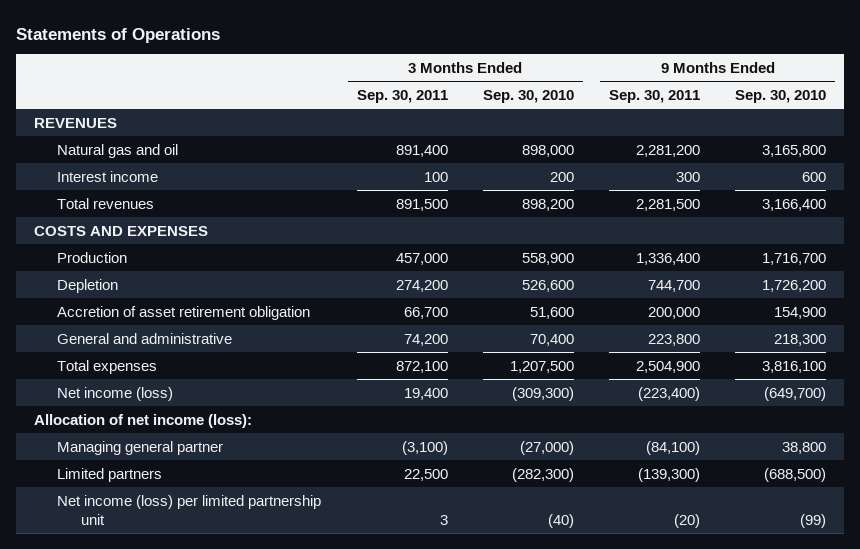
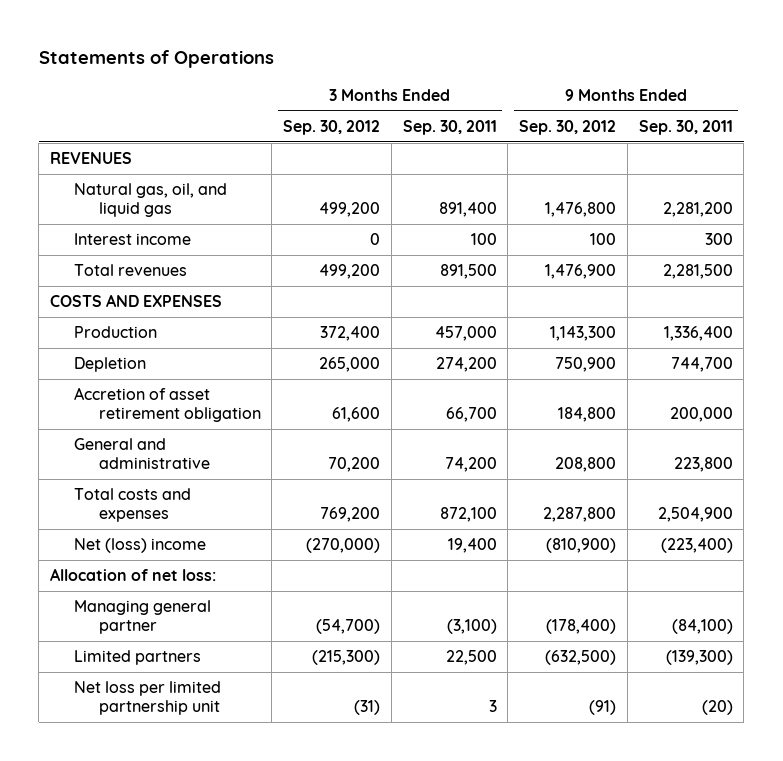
[482,89,574,103] Sep. 30, 2010 -> none
[735,89,827,103] Sep. 30, 2010 -> none
none -> [283,120,381,136] Sep. 30, 2012
none -> [519,120,617,136] Sep. 30, 2012
[57,143,179,158] Natural gas and oil -> [74,183,228,218] Natural gas, oil, and liquid gas
[57,359,158,374] Total expenses -> [74,488,192,523] Total costs and expenses
[57,386,174,401] Net income (loss) -> [74,538,207,554] Net (loss) income
[33,413,252,428] Allocation of net income (loss): -> [50,568,217,582] Allocation of net loss:
[57,494,322,525] Net income (loss) per limited partnership unit -> [74,681,222,716] Net loss per limited partnership unit

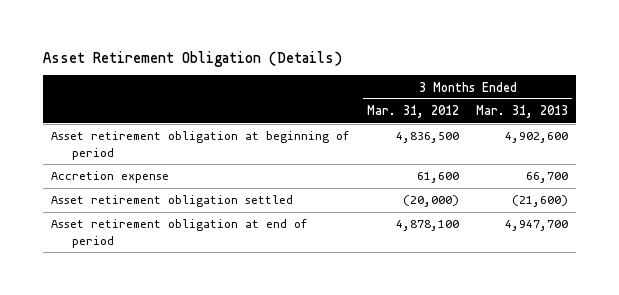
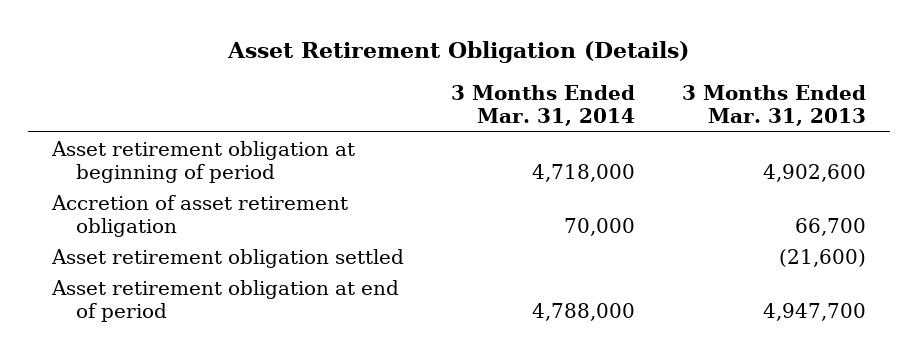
[367,105,460,119] Mar. 31, 2012 -> none
none -> [450,84,635,127] 3 Months Ended Mar. 31, 2014
[51,171,170,184] Accretion expense -> [50,194,348,237] Accretion of asset retirement obligation

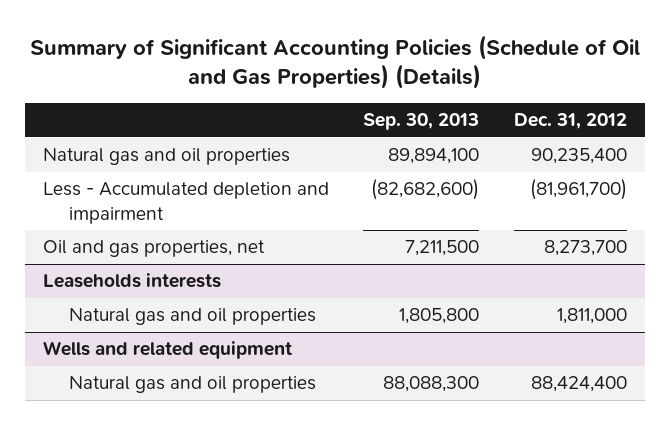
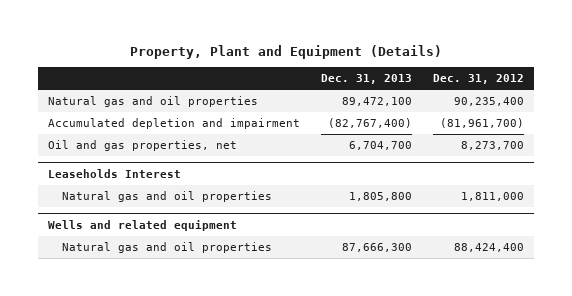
[29,34,640,89] Summary of Significant Accounting Policies (Schedule of Oil and Gas Properties) (Details) -> [130,44,443,59] Property, Plant and Equipment (Details)
[363,113,480,131] Sep. 30, 2013 -> none
none -> [321,74,413,85] Dec. 31, 2013
[42,182,329,224] Less - Accumulated depletion and impairment -> [48,118,301,130] Accumulated depletion and impairment
[42,273,221,289] Leaseholds interests -> [48,168,182,178] Leaseholds Interest

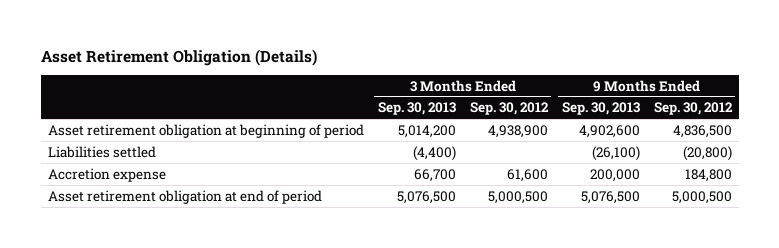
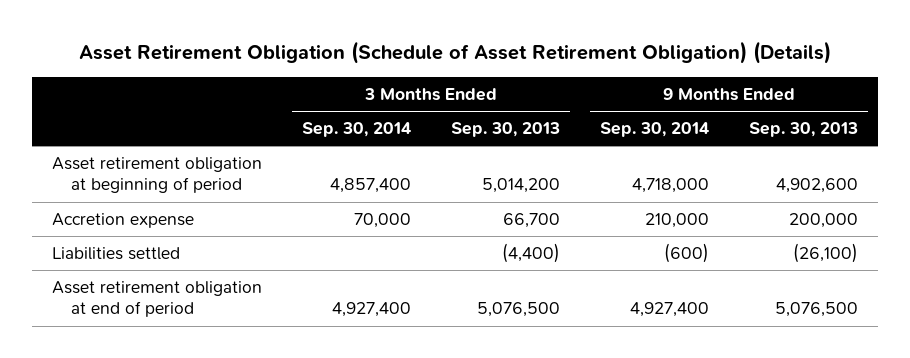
[40,48,317,66] Asset Retirement Obligation (Details) -> [79,41,832,65] Asset Retirement Obligation (Schedule of Asset Retirement Obligation) (Details)
[469,102,549,116] Sep. 30, 2012 -> none
[653,102,733,116] Sep. 30, 2012 -> none
none -> [302,122,412,138] Sep. 30, 2014
none -> [600,122,710,138] Sep. 30, 2014
[47,145,156,158] Liabilities settled -> [52,247,181,261] Liabilities settled

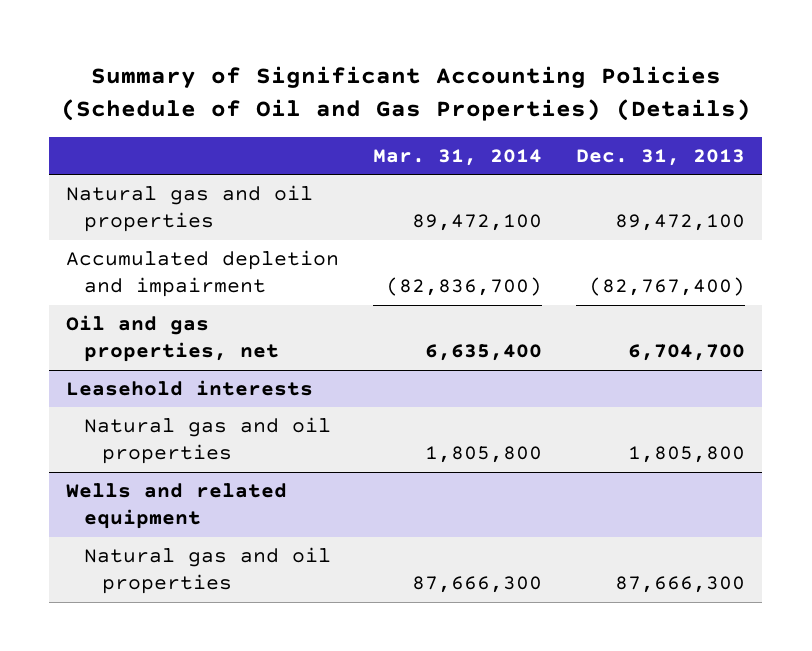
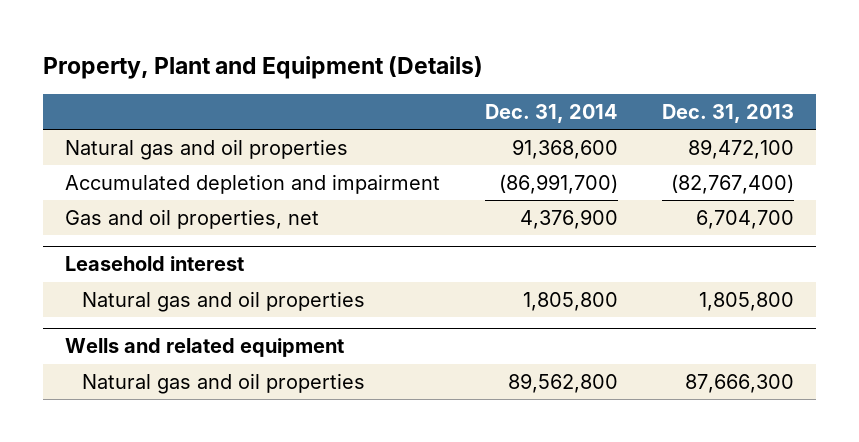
[60,65,751,121] Summary of Significant Accounting Policies (Schedule of Oil and Gas Properties) (Details) -> [43,56,484,80] Property, Plant and Equipment (Details)
[373,149,543,167] Mar. 31, 2014 -> none
none -> [484,103,618,123] Dec. 31, 2014
[66,314,280,363] Oil and gas properties, net -> [65,208,320,229] Gas and oil properties, net
[66,379,314,396] Leasehold interests -> [65,256,245,272] Leasehold interest

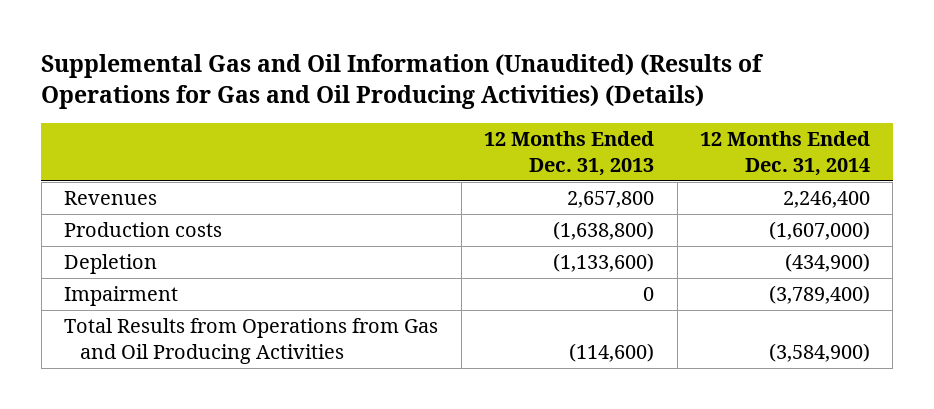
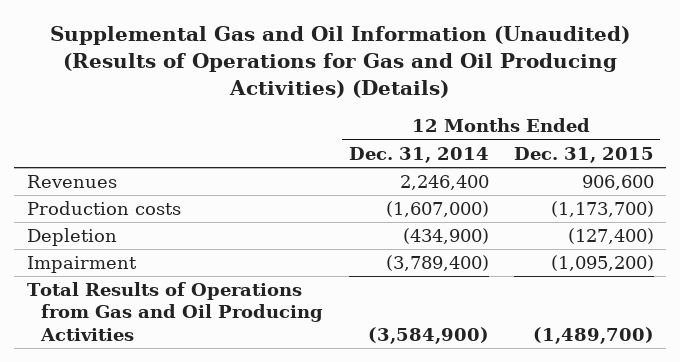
[484,131,655,176] 12 Months Ended Dec. 31, 2013 -> none
none -> [513,146,654,163] Dec. 31, 2015
[64,318,439,364] Total Results from Operations from Gas and Oil Producing Activities -> [26,282,324,341] Total Results of Operations from Gas and Oil Producing Activities

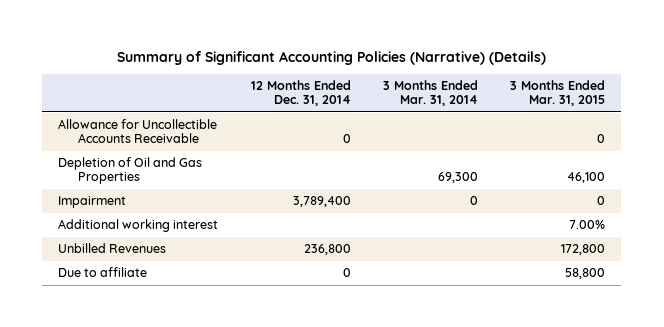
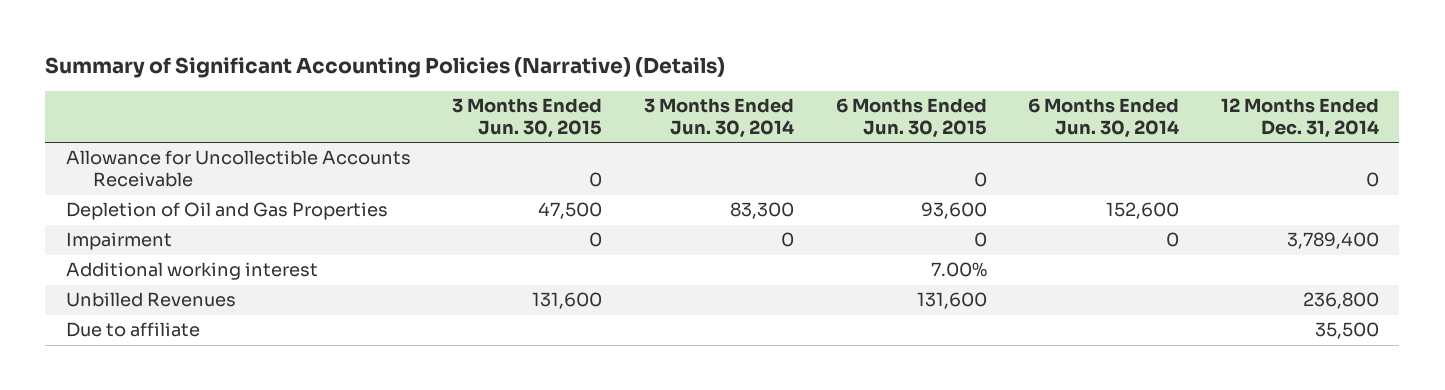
[382,80,478,107] 3 Months Ended Mar. 31, 2014 -> none
[510,80,606,107] 3 Months Ended Mar. 31, 2015 -> none
none -> [452,97,603,139] 3 Months Ended Jun. 30, 2015
none -> [644,97,795,139] 3 Months Ended Jun. 30, 2014
none -> [835,97,987,139] 6 Months Ended Jun. 30, 2015
none -> [1028,97,1180,139] 6 Months Ended Jun. 30, 2014
[342,268,351,278] 0 -> [1314,322,1379,340] 35,500

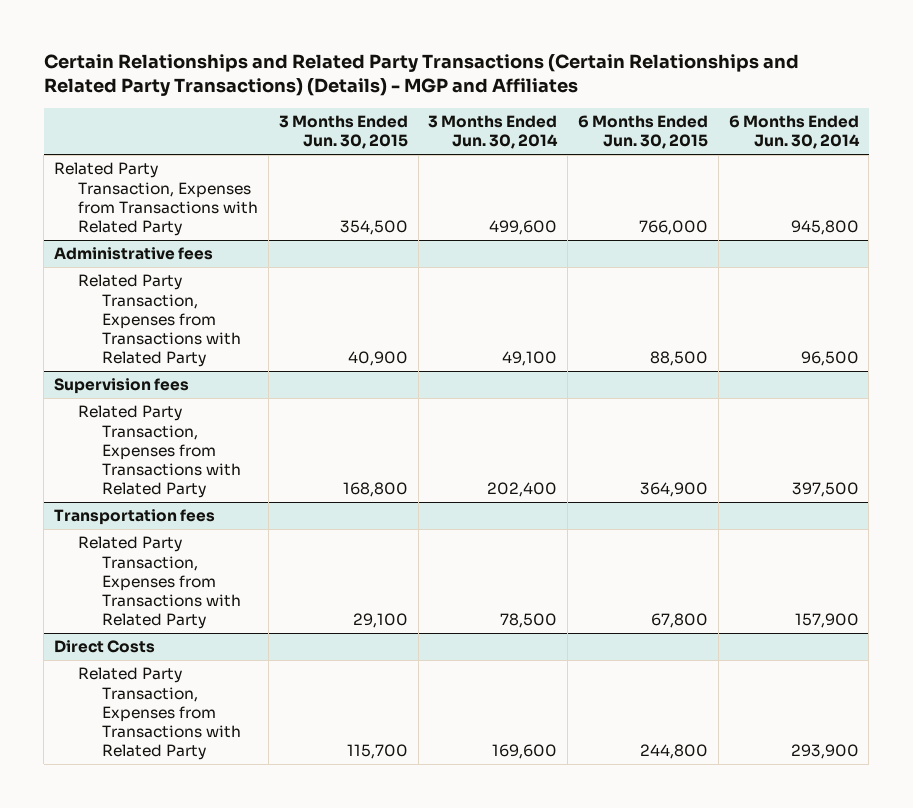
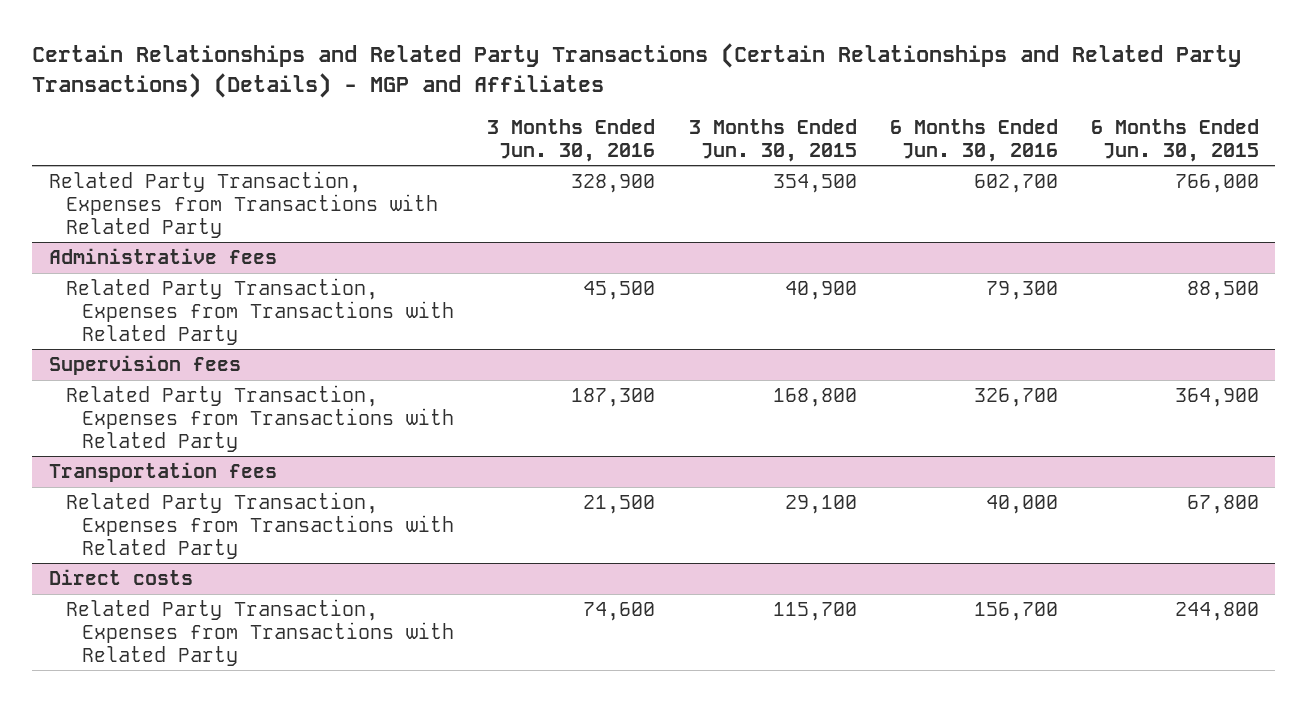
[428,115,559,150] 3 Months Ended Jun. 30, 2014 -> none
[728,115,860,150] 6 Months Ended Jun. 30, 2014 -> none
none -> [487,118,656,162] 3 Months Ended Jun. 30, 2016
none -> [889,118,1058,162] 6 Months Ended Jun. 30, 2016
[53,640,155,654] Direct Costs -> [48,569,193,586] Direct costs

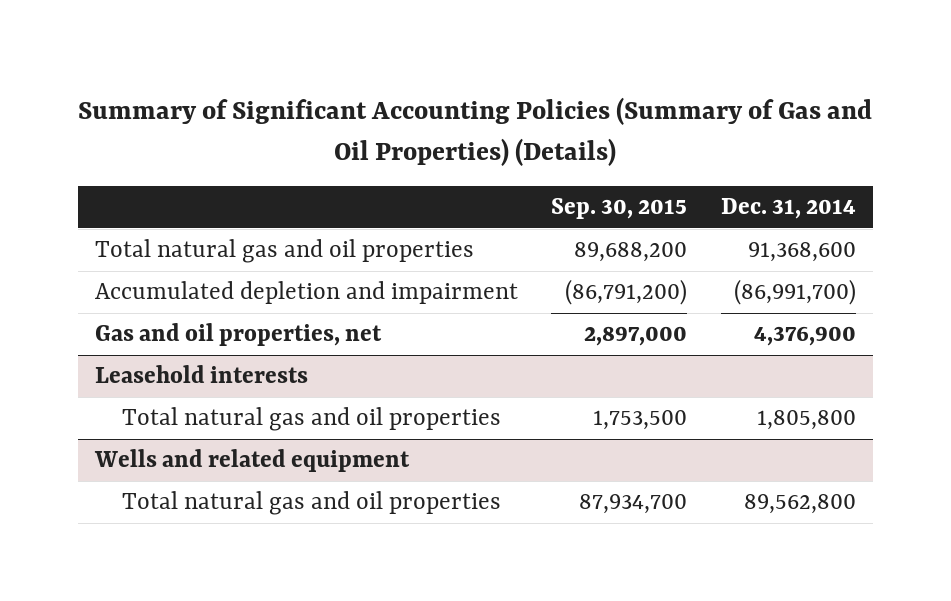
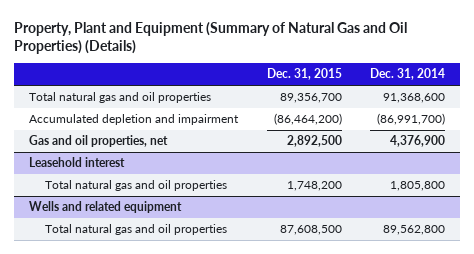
[78,97,873,166] Summary of Significant Accounting Policies (Summary of Gas and Oil Properties) (Details) -> [14,21,408,55] Property, Plant and Equipment (Summary of Natural Gas and Oil Properties) (Details)
[551,198,688,220] Sep. 30, 2015 -> none
none -> [266,68,342,81] Dec. 31, 2015
[94,365,308,384] Leasehold interests -> [28,157,125,168] Leasehold interest

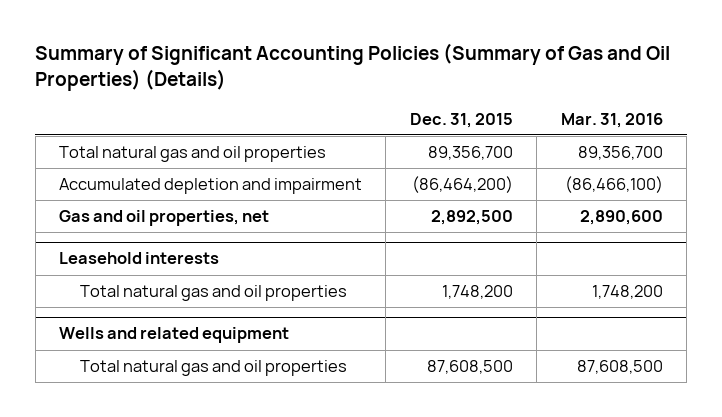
[14,21,408,55] Property, Plant and Equipment (Summary of Natural Gas and Oil Properties) (Details) -> [35,43,671,91] Summary of Significant Accounting Policies (Summary of Gas and Oil Properties) (Details)
[370,68,446,81] Dec. 31, 2014 -> none
none -> [560,112,663,128] Mar. 31, 2016
[28,157,125,168] Leasehold interest -> [58,252,219,265] Leasehold interests

